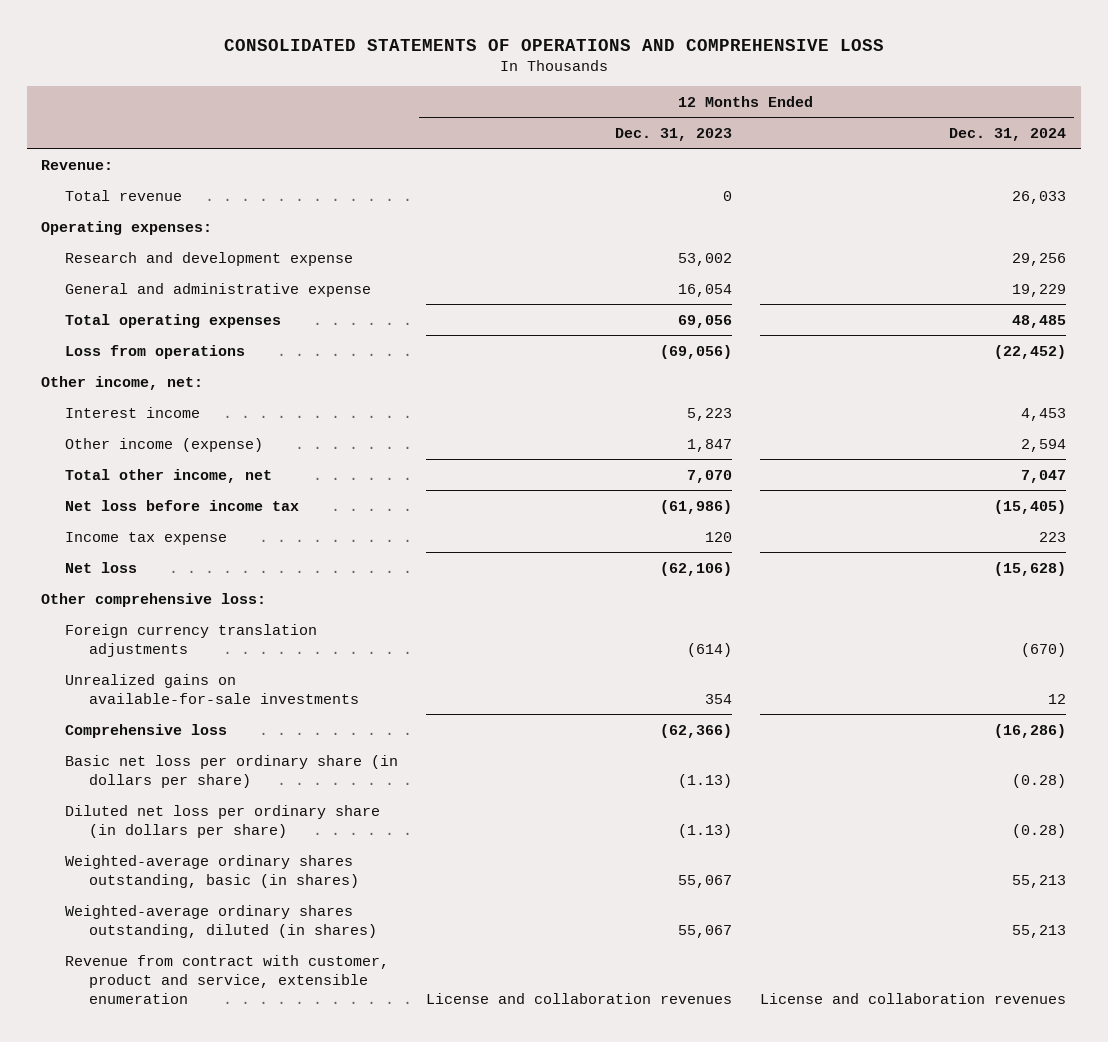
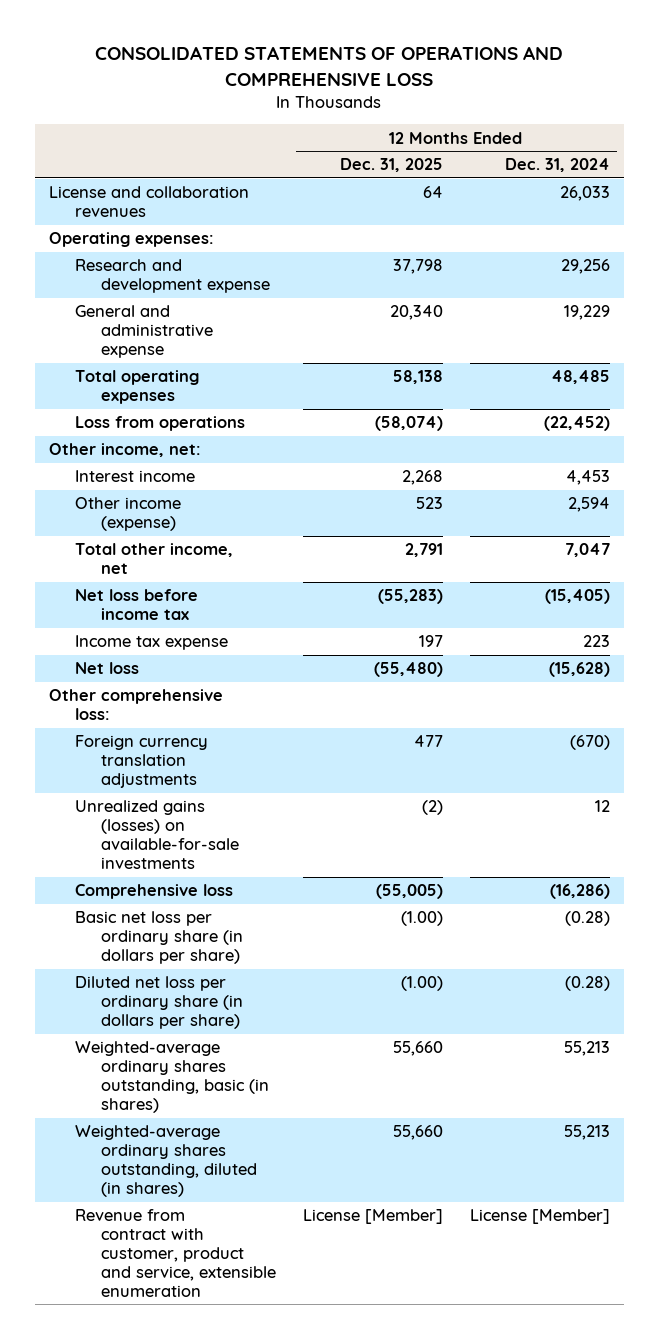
[615,127,733,141] Dec. 31, 2023 -> none
none -> [339,158,443,173] Dec. 31, 2025
[41,159,114,170] Revenue: -> none
[64,189,182,201] Total revenue -> [48,186,249,218] License and collaboration revenues
[64,673,359,704] Unrealized gains on available-for-sale investments -> [74,800,239,869] Unrealized gains (losses) on available-for-sale investments
[760,993,1067,1005] License and collaboration revenues -> [470,1209,611,1225] License [Member]

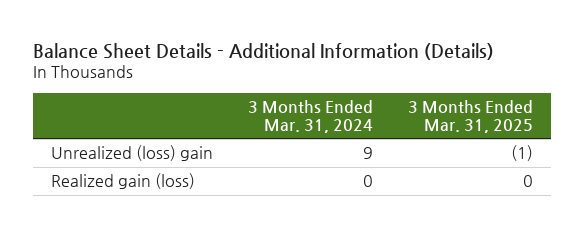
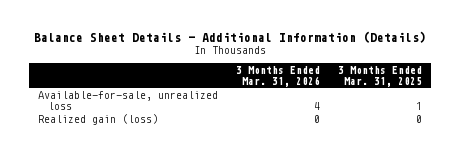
[248,100,374,133] 3 Months Ended Mar. 31, 2024 -> none
none -> [235,65,320,87] 3 Months Ended Mar. 31, 2026
[50,145,213,162] Unrealized (loss) gain -> [37,90,218,110] Available-for-sale, unrealized loss
[511,145,534,162] (1) -> [415,101,422,110] 1

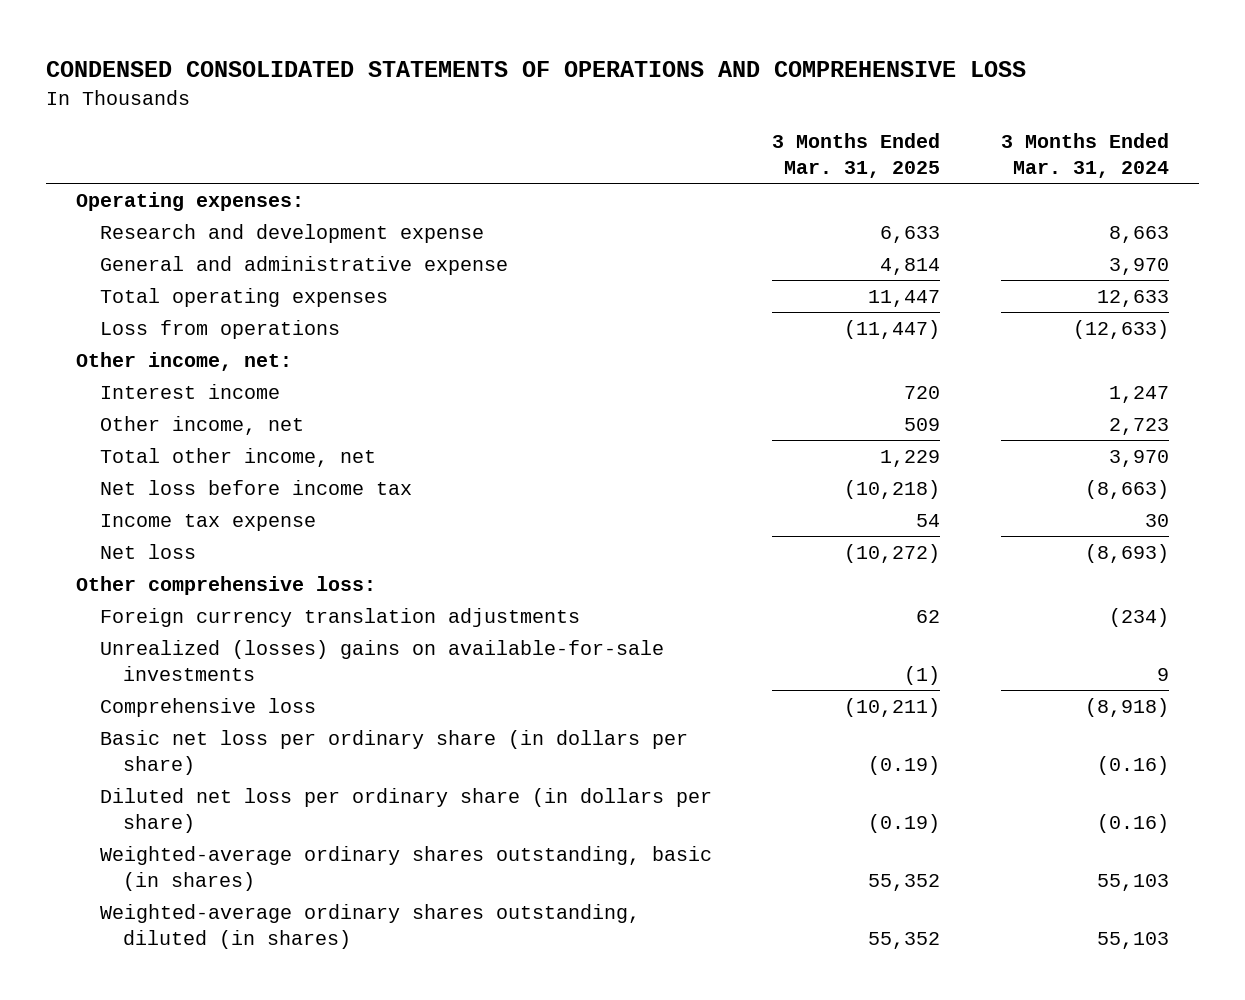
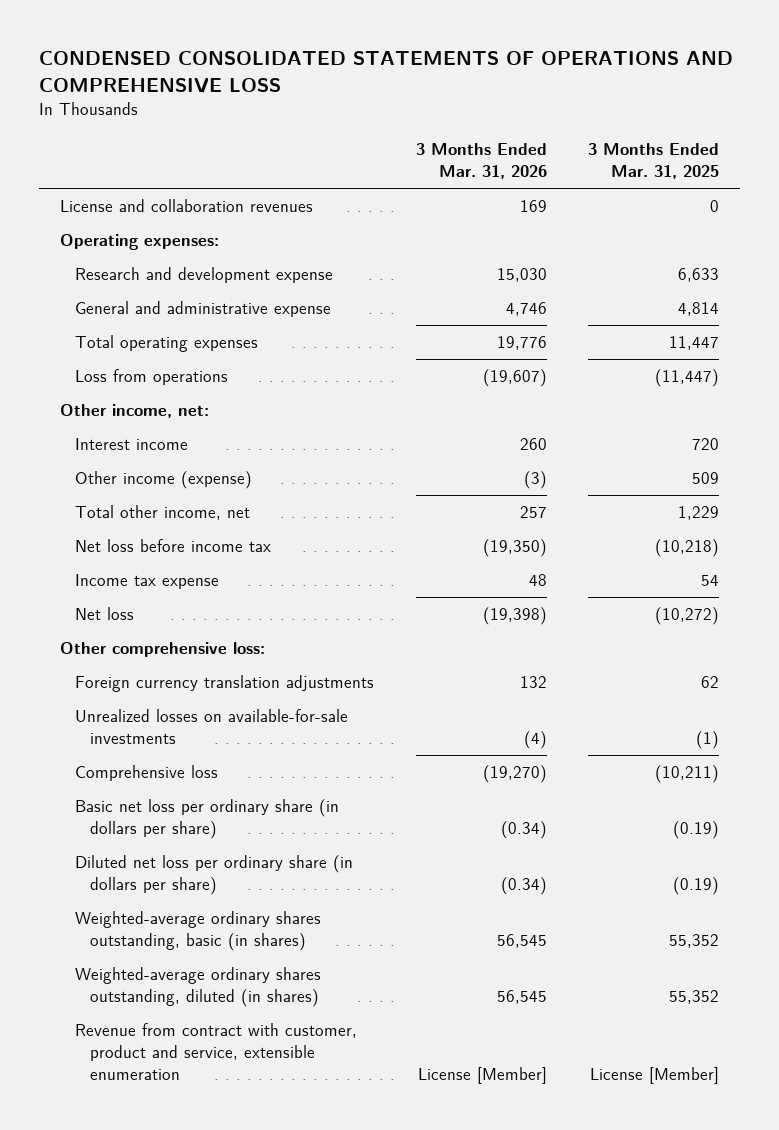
[1001,132,1170,178] 3 Months Ended Mar. 31, 2024 -> none
none -> [415,143,547,180] 3 Months Ended Mar. 31, 2026
none -> [59,198,313,212] License and collaboration revenues
[99,415,304,435] Other income, net -> [75,470,253,489] Other income (expense)
[99,639,664,681] Unrealized (losses) gains on available-for-sale investments -> [75,708,349,745] Unrealized losses on available-for-sale investments
none -> [75,1022,358,1081] Revenue from contract with customer, product and service, extensible enumeration

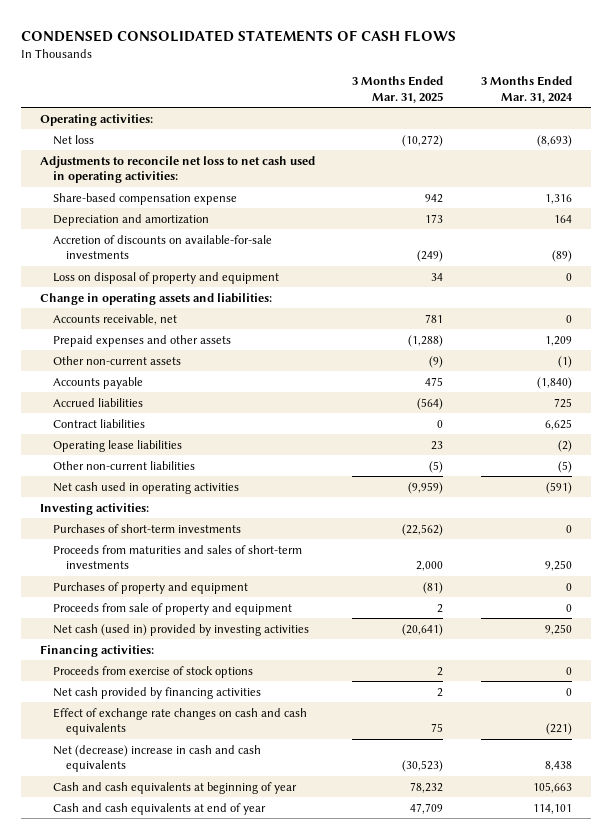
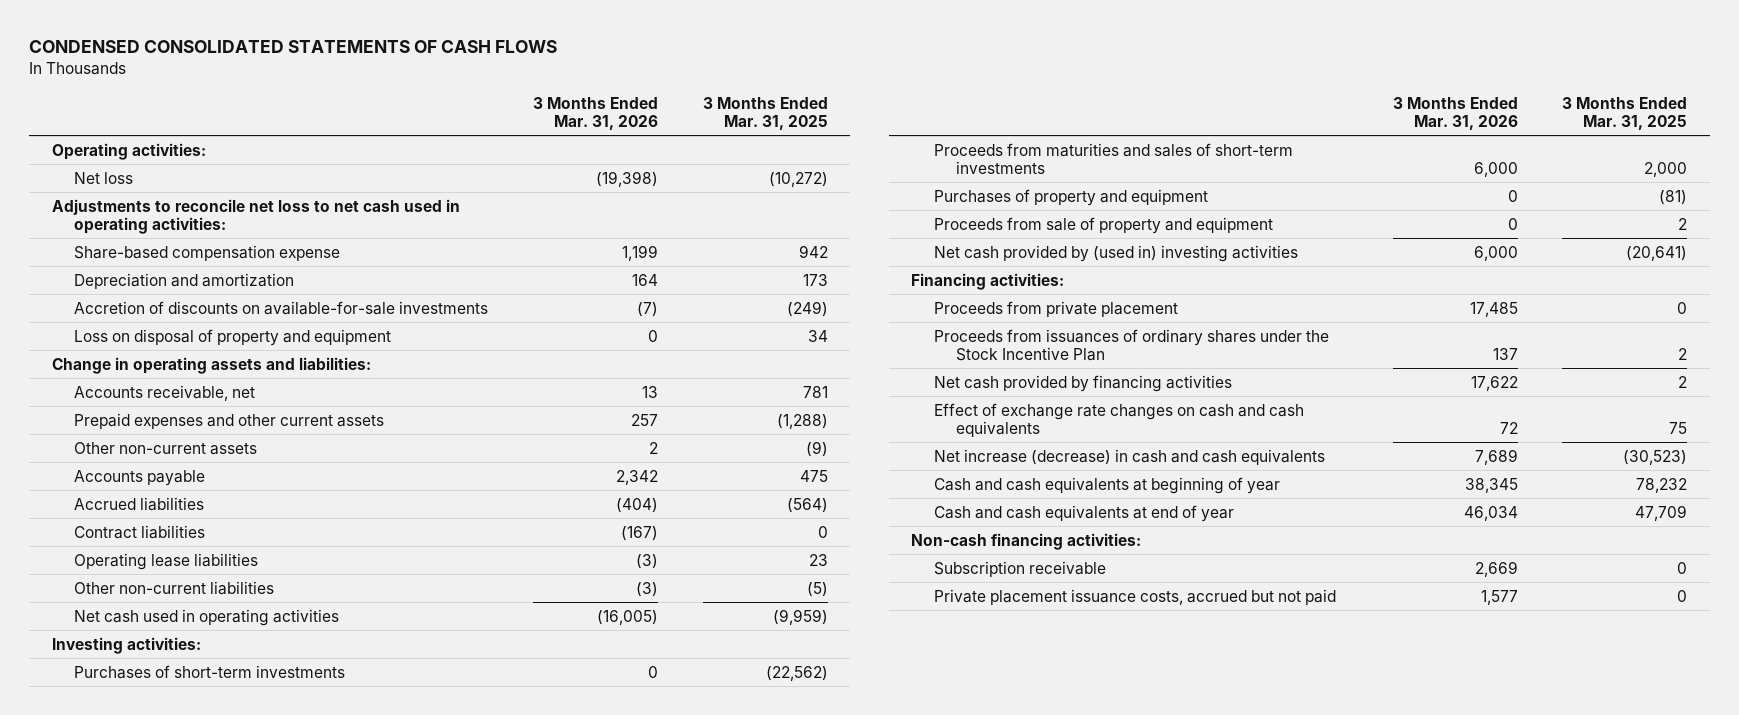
[481,76,574,103] 3 Months Ended Mar. 31, 2024 -> none
none -> [533,96,659,130] 3 Months Ended Mar. 31, 2026
[52,334,231,347] Prepaid expenses and other assets -> [74,412,385,429] Prepaid expenses and other current assets
[52,623,309,636] Net cash (used in) provided by investing activities -> [933,244,1298,262] Net cash provided by (used in) investing activities
[52,665,253,678] Proceeds from exercise of stock options -> none
none -> [933,300,1178,317] Proceeds from private placement
none -> [933,328,1329,361] Proceeds from issuances of ordinary shares under the Stock Incentive Plan
[52,744,261,773] Net (decrease) increase in cash and cash equivalents -> [933,448,1325,465] Net increase (decrease) in cash and cash equivalents
none -> [911,532,1142,550] Non-cash financing activities:
none -> [933,560,1106,577] Subscription receivable
none -> [933,588,1336,605] Private placement issuance costs, accrued but not paid

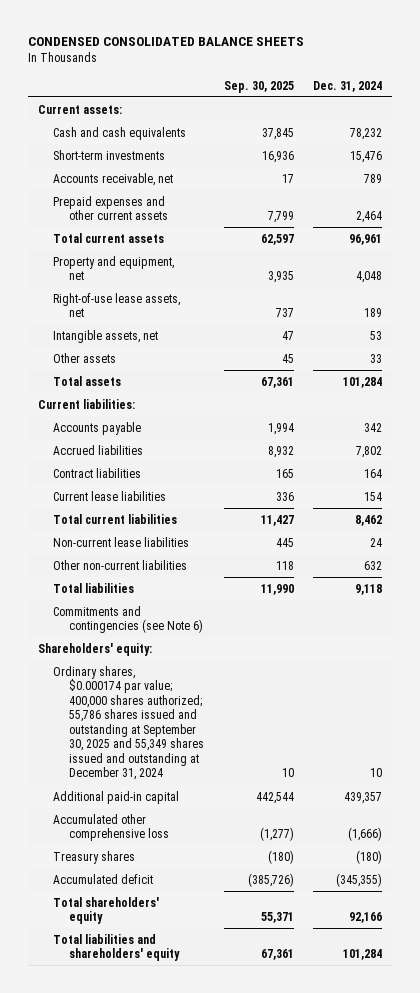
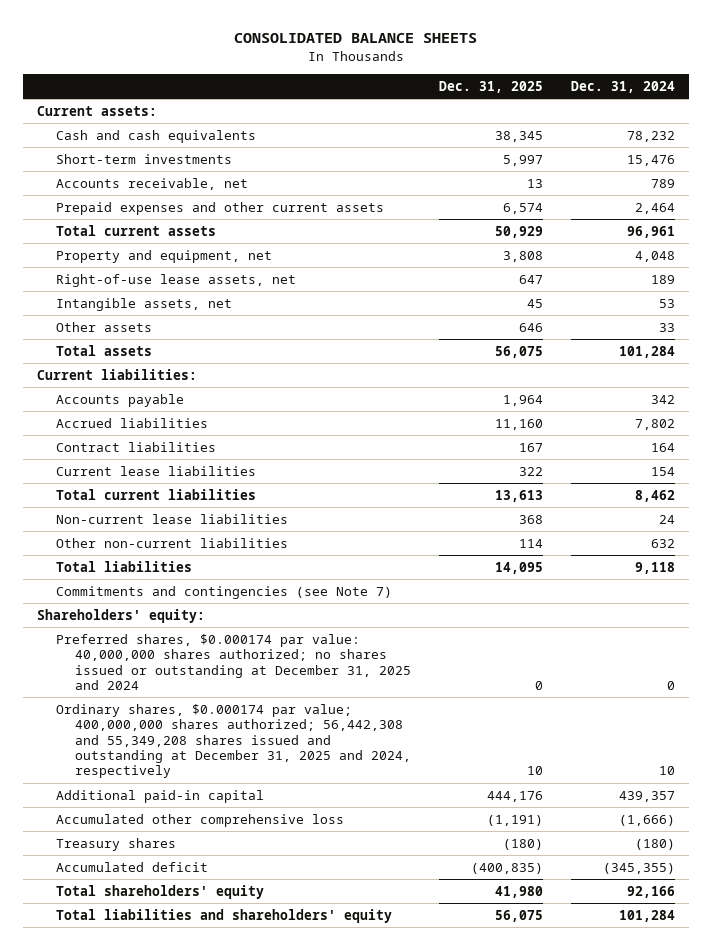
[28,37,305,47] CONDENSED CONSOLIDATED BALANCE SHEETS -> [233,33,477,44] CONSOLIDATED BALANCE SHEETS
[223,80,294,93] Sep. 30, 2025 -> none
none -> [438,81,543,94] Dec. 31, 2025
[53,605,204,634] Commitments and contingencies (see Note 6) -> [55,585,392,599] Commitments and contingencies (see Note 7)
none -> [55,633,411,690] Preferred shares, $0.000174 par value: 40,000,000 shares authorized; no shares issued or outstanding at December 31, 2025 and 2024
[53,665,205,781] Ordinary shares, $0.000174 par value; 400,000 shares authorized; 55,786 shares issued and outstanding at September 30, 2025 and 55,349 shares issued and outstanding at December 31, 2024 -> [55,703,411,779] Ordinary shares, $0.000174 par value; 400,000,000 shares authorized; 56,442,308 and 55,349,208 shares issued and outstanding at December 31, 2025 and 2024, respectively

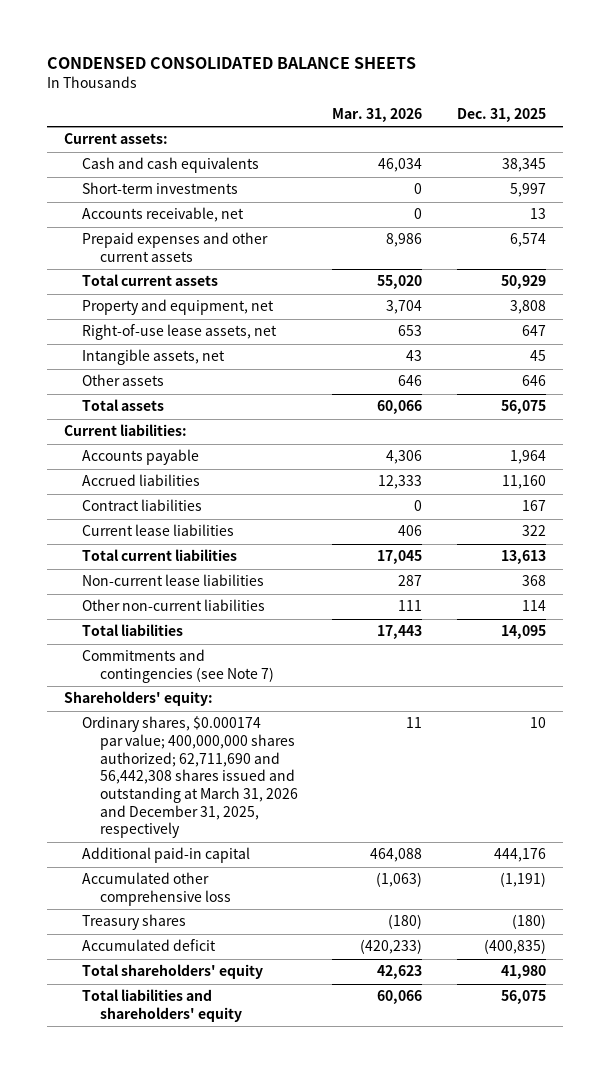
[233,33,477,44] CONSOLIDATED BALANCE SHEETS -> [47,56,417,69] CONDENSED CONSOLIDATED BALANCE SHEETS
[570,81,675,94] Dec. 31, 2024 -> none
none -> [332,107,423,122] Mar. 31, 2026
[55,633,411,690] Preferred shares, $0.000174 par value: 40,000,000 shares authorized; no shares issued or outstanding at December 31, 2025 and 2024 -> none
[55,703,411,779] Ordinary shares, $0.000174 par value; 400,000,000 shares authorized; 56,442,308 and 55,349,208 shares issued and outstanding at December 31, 2025 and 2024, respectively -> [82,716,298,839] Ordinary shares, $0.000174 par value; 400,000,000 shares authorized; 62,711,690 and 56,442,308 shares issued and outstanding at March 31, 2026 and December 31, 2025, respectively

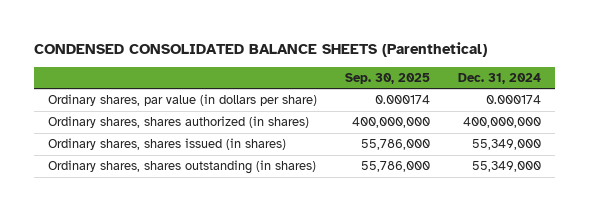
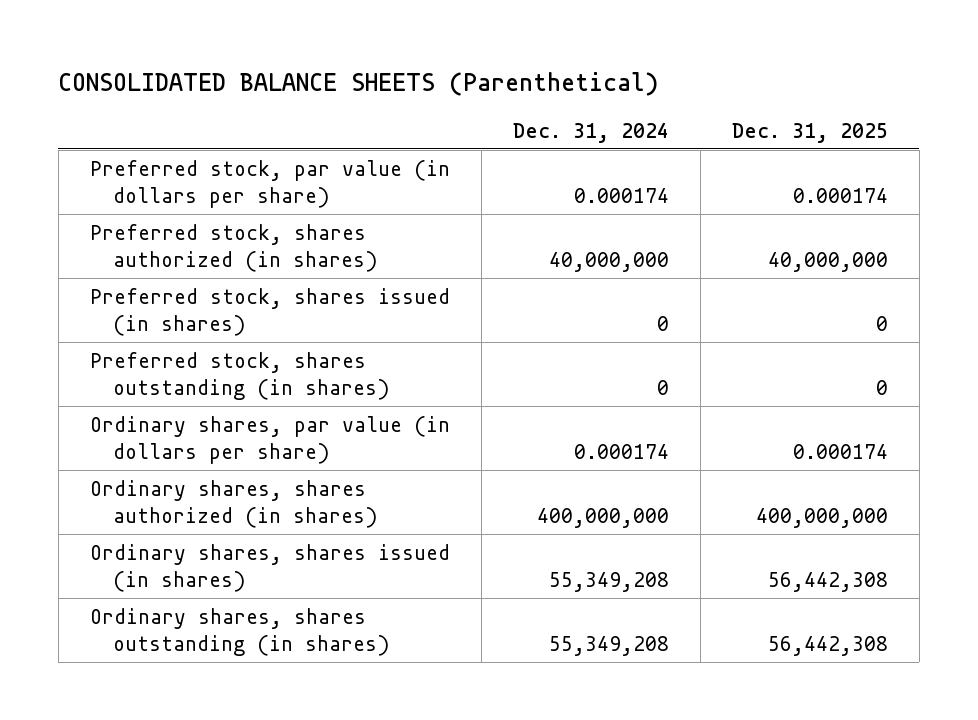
[34,41,488,57] CONDENSED CONSOLIDATED BALANCE SHEETS (Parenthetical) -> [58,72,659,97] CONSOLIDATED BALANCE SHEETS (Parenthetical)
[344,72,430,84] Sep. 30, 2025 -> none
none -> [731,122,888,143] Dec. 31, 2025
none -> [89,159,450,208] Preferred stock, par value (in dollars per share)
none -> [89,223,379,272] Preferred stock, shares authorized (in shares)
none -> [89,287,450,336] Preferred stock, shares issued (in shares)
none -> [89,351,391,400] Preferred stock, shares outstanding (in shares)
[471,139,541,151] 55,349,000 -> [548,571,669,592] 55,349,208
[471,161,541,173] 55,349,000 -> [548,635,669,656] 55,349,208

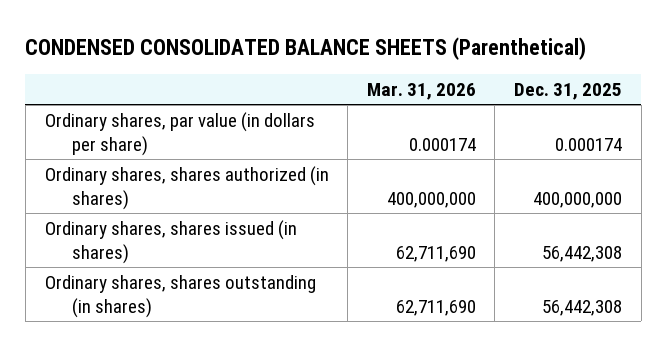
[58,72,659,97] CONSOLIDATED BALANCE SHEETS (Parenthetical) -> [25,36,587,60] CONDENSED CONSOLIDATED BALANCE SHEETS (Parenthetical)
[512,122,669,143] Dec. 31, 2024 -> none
none -> [366,82,476,100] Mar. 31, 2026
[89,159,450,208] Preferred stock, par value (in dollars per share) -> none
[89,223,379,272] Preferred stock, shares authorized (in shares) -> none
[89,287,450,336] Preferred stock, shares issued (in shares) -> none
[89,351,391,400] Preferred stock, shares outstanding (in shares) -> none

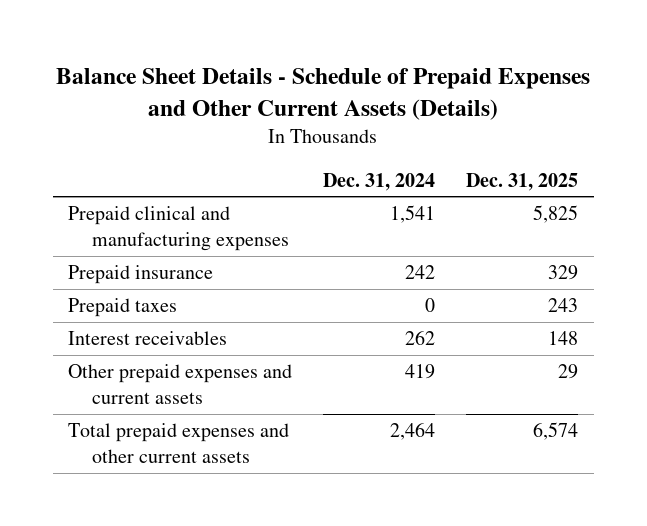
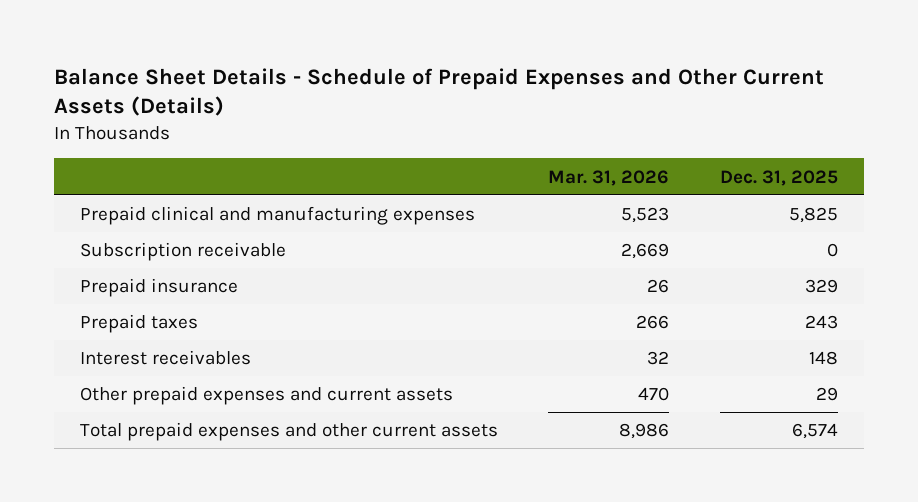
[323,172,436,191] Dec. 31, 2024 -> none
none -> [548,169,670,186] Mar. 31, 2026
none -> [79,242,286,262] Subscription receivable

